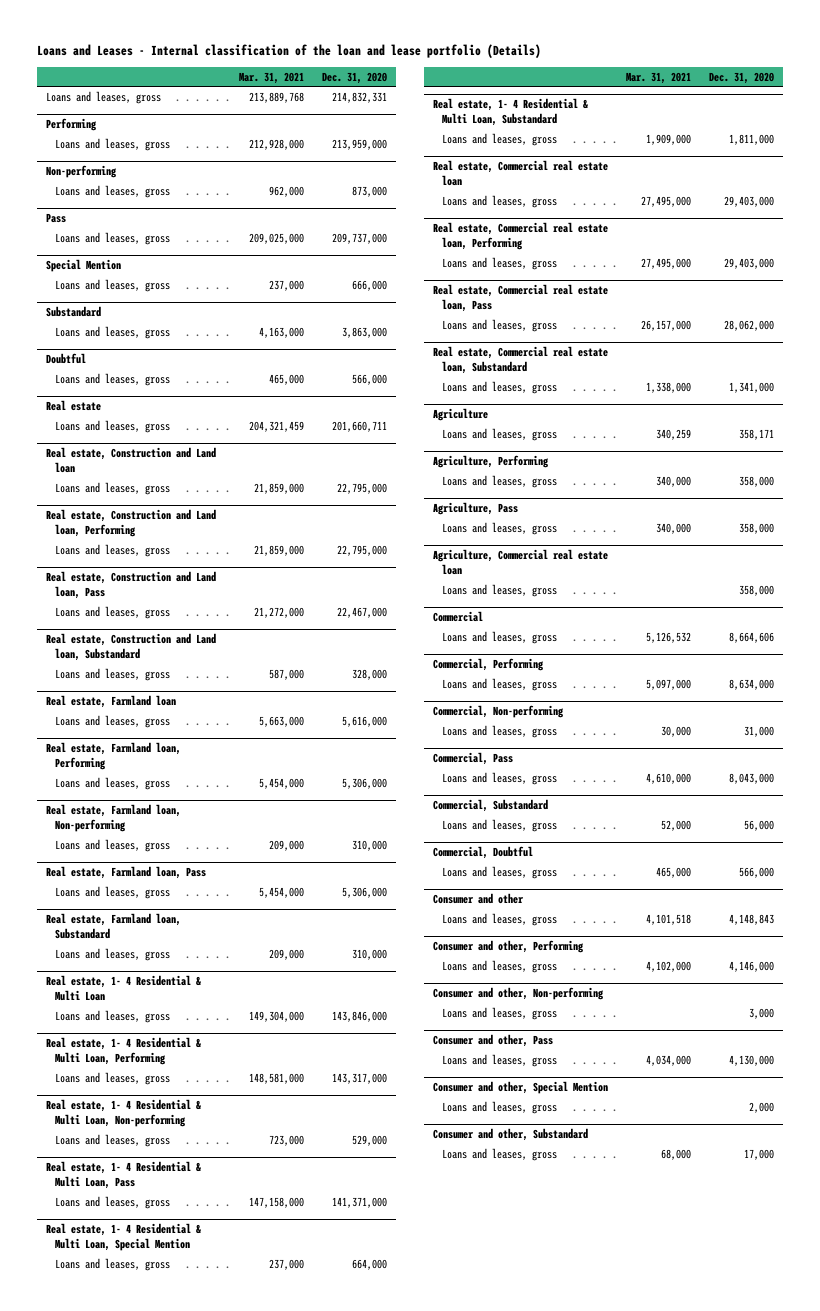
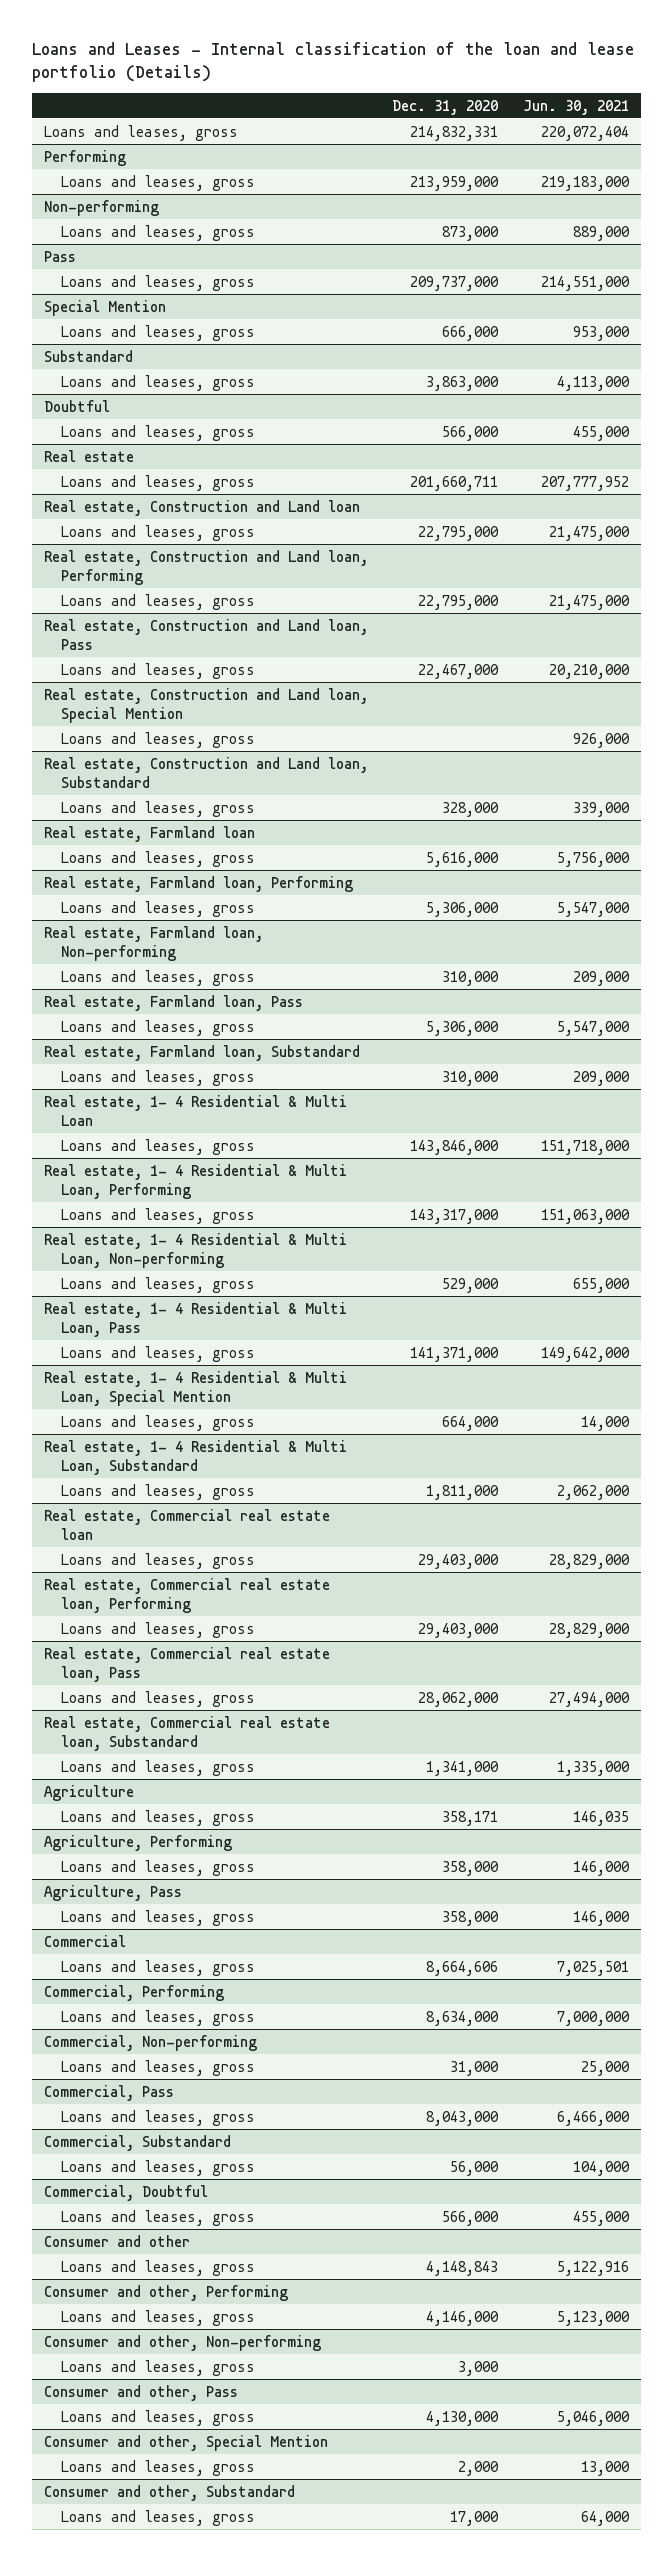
[238,71,304,84] Mar. 31, 2021 -> none
none -> [522,99,629,115] Jun. 30, 2021
none -> [43,687,368,723] Real estate, Construction and Land loan, Special Mention
none -> [61,731,256,748] Loans and leases, gross
[433,549,609,576] Agriculture, Commercial real estate loan -> none
[442,584,558,598] Loans and leases, gross -> none

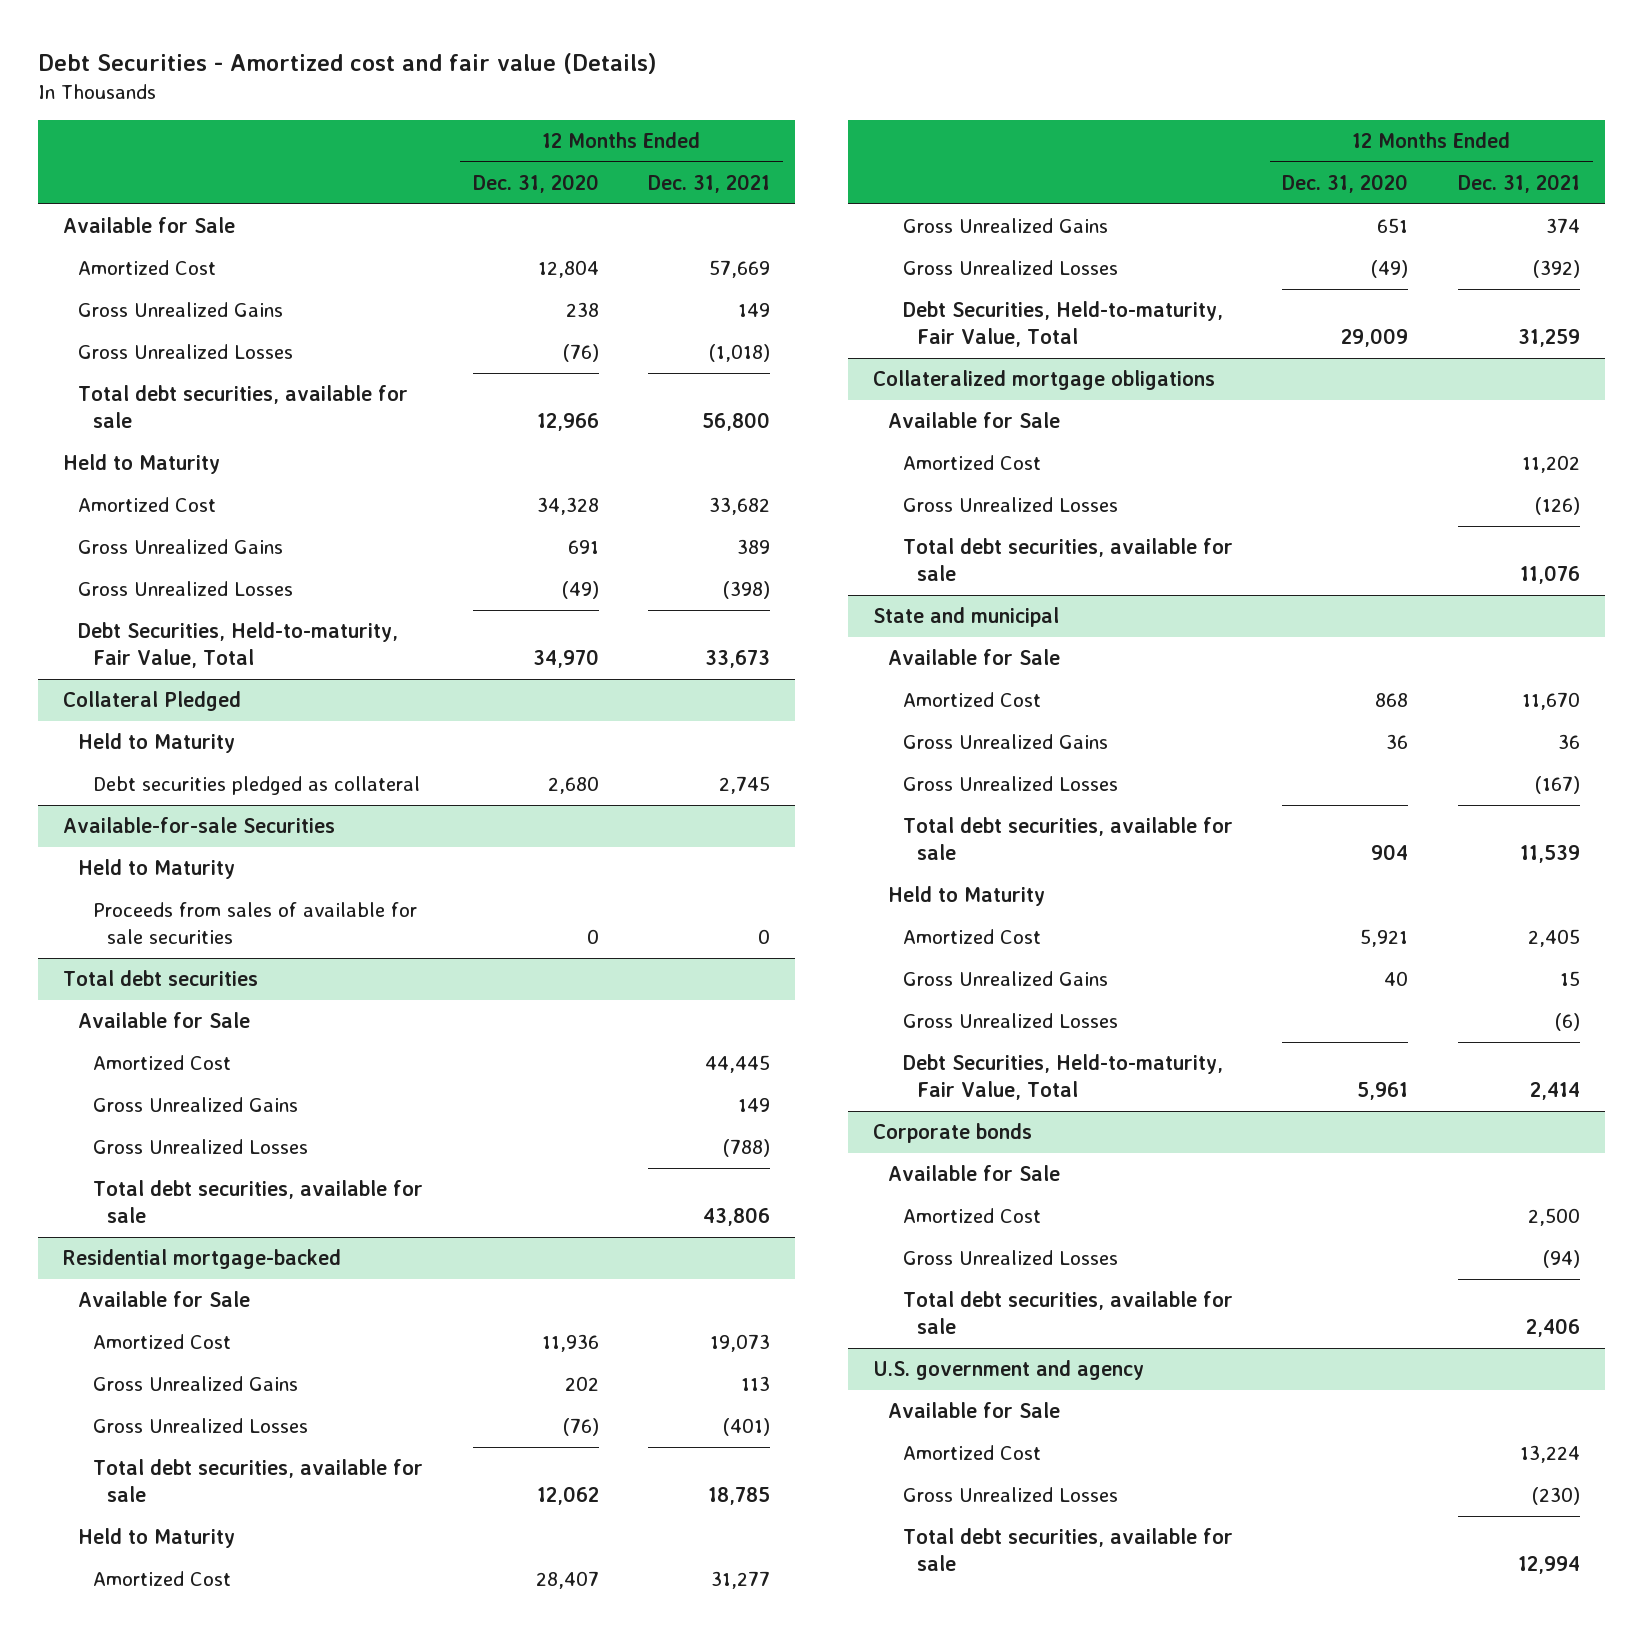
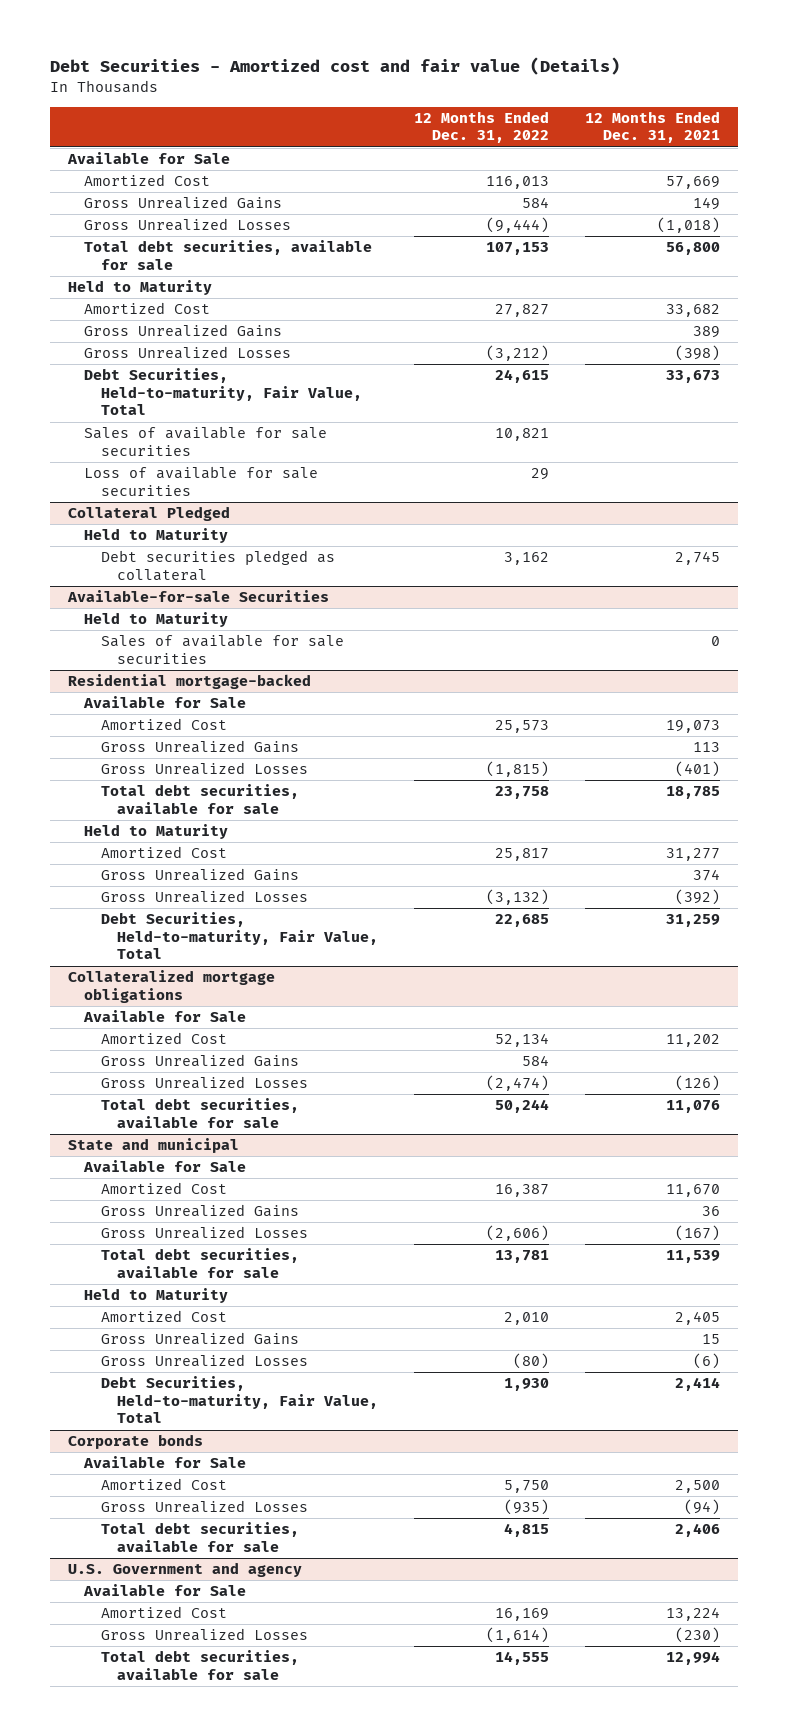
[472,174,599,194] Dec. 31, 2020 -> none
none -> [414,110,550,144] 12 Months Ended Dec. 31, 2022
none -> [84,426,328,456] Sales of available for sale securities
none -> [84,466,319,496] Loss of available for sale securities
[62,970,258,987] Total debt securities -> none
[77,1012,250,1029] Available for Sale -> none
[92,1055,231,1071] Amortized Cost -> none
[92,1097,298,1113] Gross Unrealized Gains -> none
[92,1139,308,1155] Gross Unrealized Losses -> none
[92,1180,423,1223] Total debt securities, available for sale -> none
[92,902,417,944] Proceeds from sales of available for sale securities -> [100,634,344,664] Sales of available for sale securities
none -> [100,1054,299,1068] Gross Unrealized Gains
[872,1360,1144,1381] U.S. government and agency -> [67,1562,302,1578] U.S. Government and agency

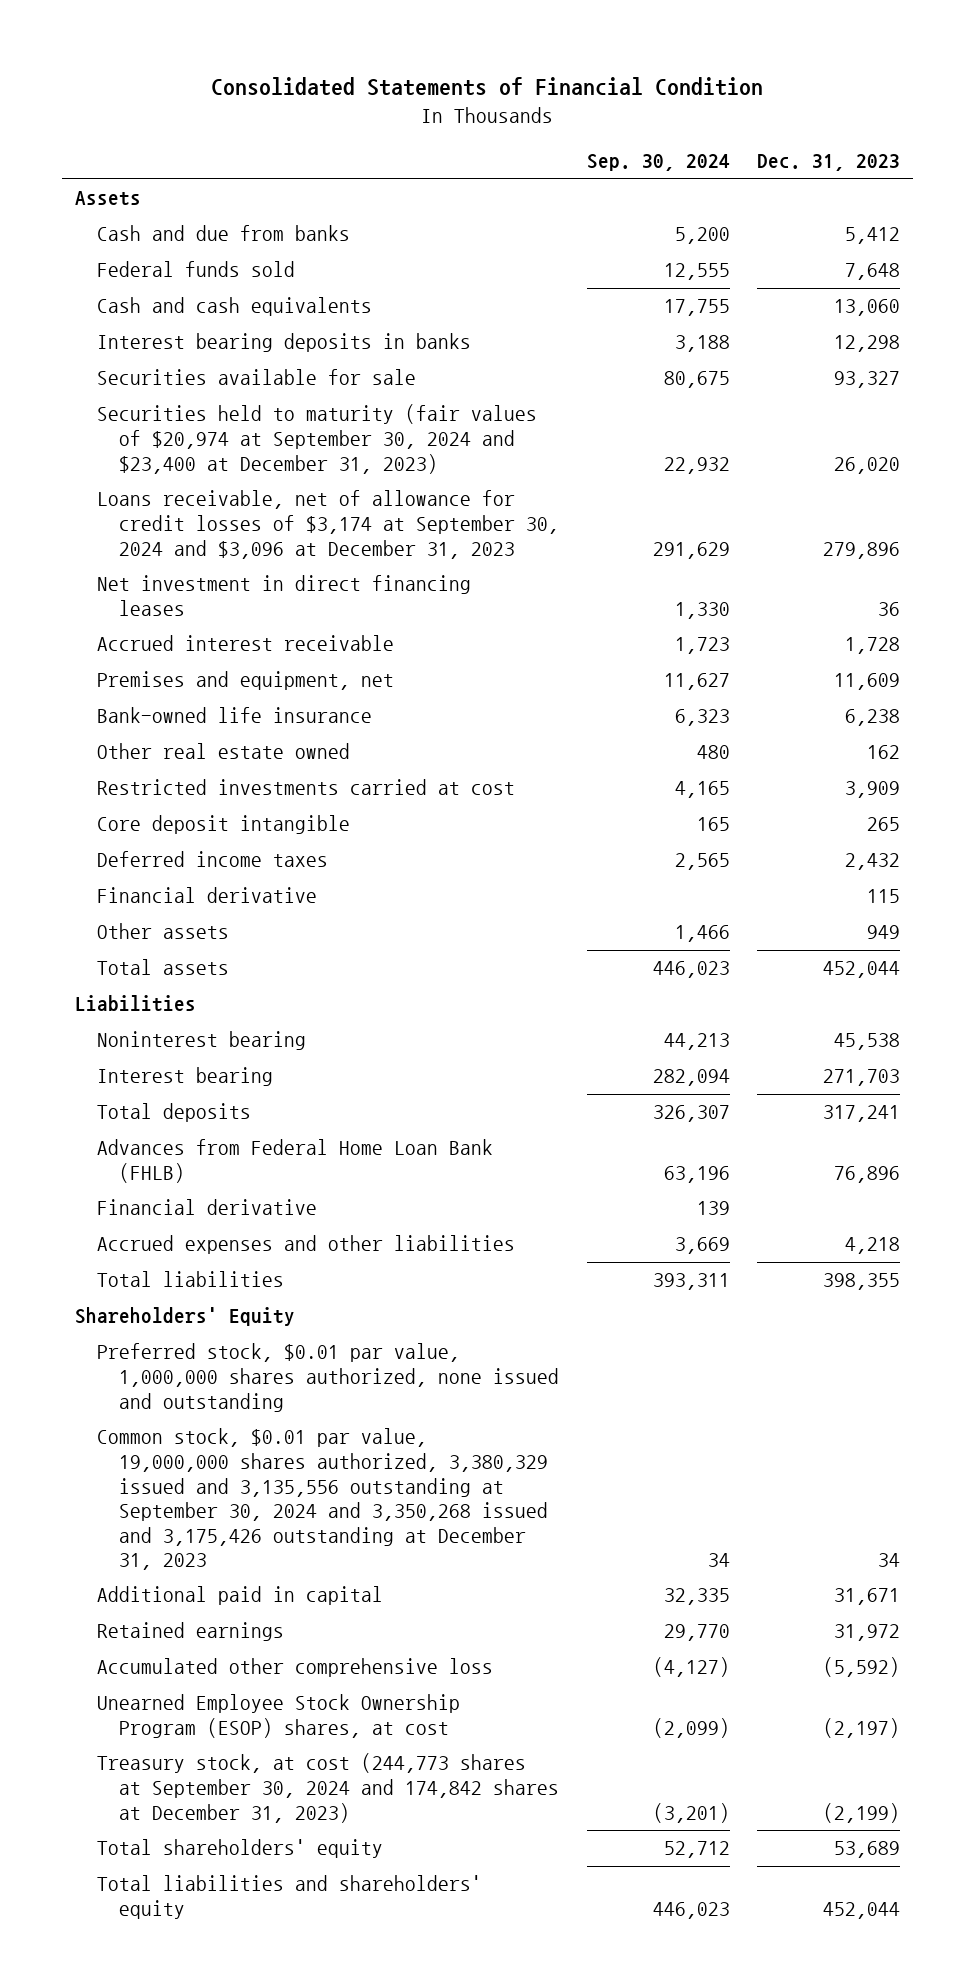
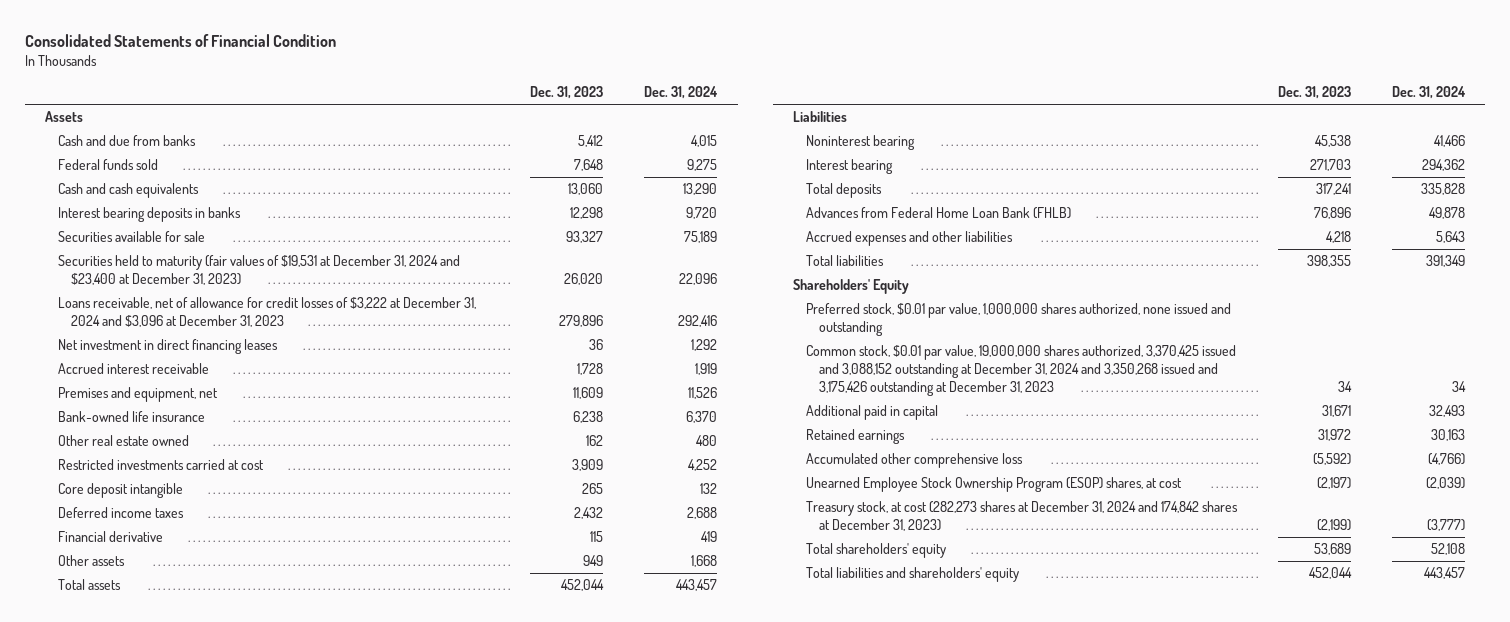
[586,154,730,172] Sep. 30, 2024 -> none
none -> [644,86,719,100] Dec. 31, 2024
[97,404,538,474] Securities held to maturity (fair values of $20,974 at September 30, 2024 and $23,400 at December 31, 2023) -> [58,255,461,286] Securities held to maturity (fair values of $19,531 at December 31, 2024 and $23,400 at December 31, 2023)
[97,490,560,559] Loans receivable, net of allowance for credit losses of $3,174 at September 30, 2024 and $3,096 at December 31, 2023 -> [58,297,477,328] Loans receivable, net of allowance for credit losses of $3,222 at December 31, 2024 and $3,096 at December 31, 2023
[97,1199,318,1216] Financial derivative -> none
[97,1428,549,1571] Common stock, $0.01 par value, 19,000,000 shares authorized, 3,380,329 issued and 3,135,556 outstanding at September 30, 2024 and 3,350,268 issued and 3,175,426 outstanding at December 31, 2023 -> [806,345,1237,396] Common stock, $0.01 par value, 19,000,000 shares authorized, 3,370,425 issued and 3,088,152 outstanding at December 31, 2024 and 3,350,268 issued and 3,175,426 outstanding at December 31, 2023
[97,1753,560,1823] Treasury stock, at cost (244,773 shares at September 30, 2024 and 174,842 shares at December 31, 2023) -> [806,501,1239,532] Treasury stock, at cost (282,273 shares at December 31, 2024 and 174,842 shares at December 31, 2023)

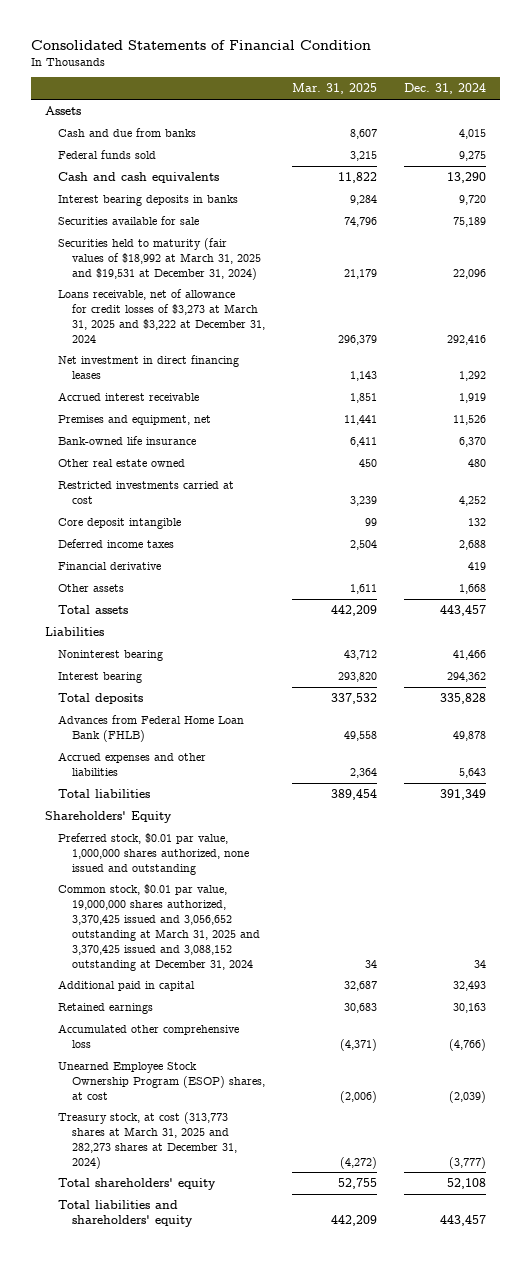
[530,86,604,100] Dec. 31, 2023 -> none
none -> [292,83,378,95] Mar. 31, 2025
[58,255,461,286] Securities held to maturity (fair values of $19,531 at December 31, 2024 and $23,400 at December 31, 2023) -> [58,237,262,280] Securities held to maturity (fair values of $18,992 at March 31, 2025 and $19,531 at December 31, 2024)
[58,297,477,328] Loans receivable, net of allowance for credit losses of $3,222 at December 31, 2024 and $3,096 at December 31, 2023 -> [58,288,266,343] Loans receivable, net of allowance for credit losses of $3,273 at March 31, 2025 and $3,222 at December 31, 2024
[806,345,1237,396] Common stock, $0.01 par value, 19,000,000 shares authorized, 3,370,425 issued and 3,088,152 outstanding at December 31, 2024 and 3,350,268 issued and 3,175,426 outstanding at December 31, 2023 -> [58,883,261,971] Common stock, $0.01 par value, 19,000,000 shares authorized, 3,370,425 issued and 3,056,652 outstanding at March 31, 2025 and 3,370,425 issued and 3,088,152 outstanding at December 31, 2024
[806,501,1239,532] Treasury stock, at cost (282,273 shares at December 31, 2024 and 174,842 shares at December 31, 2023) -> [58,1111,238,1169] Treasury stock, at cost (313,773 shares at March 31, 2025 and 282,273 shares at December 31, 2024)

